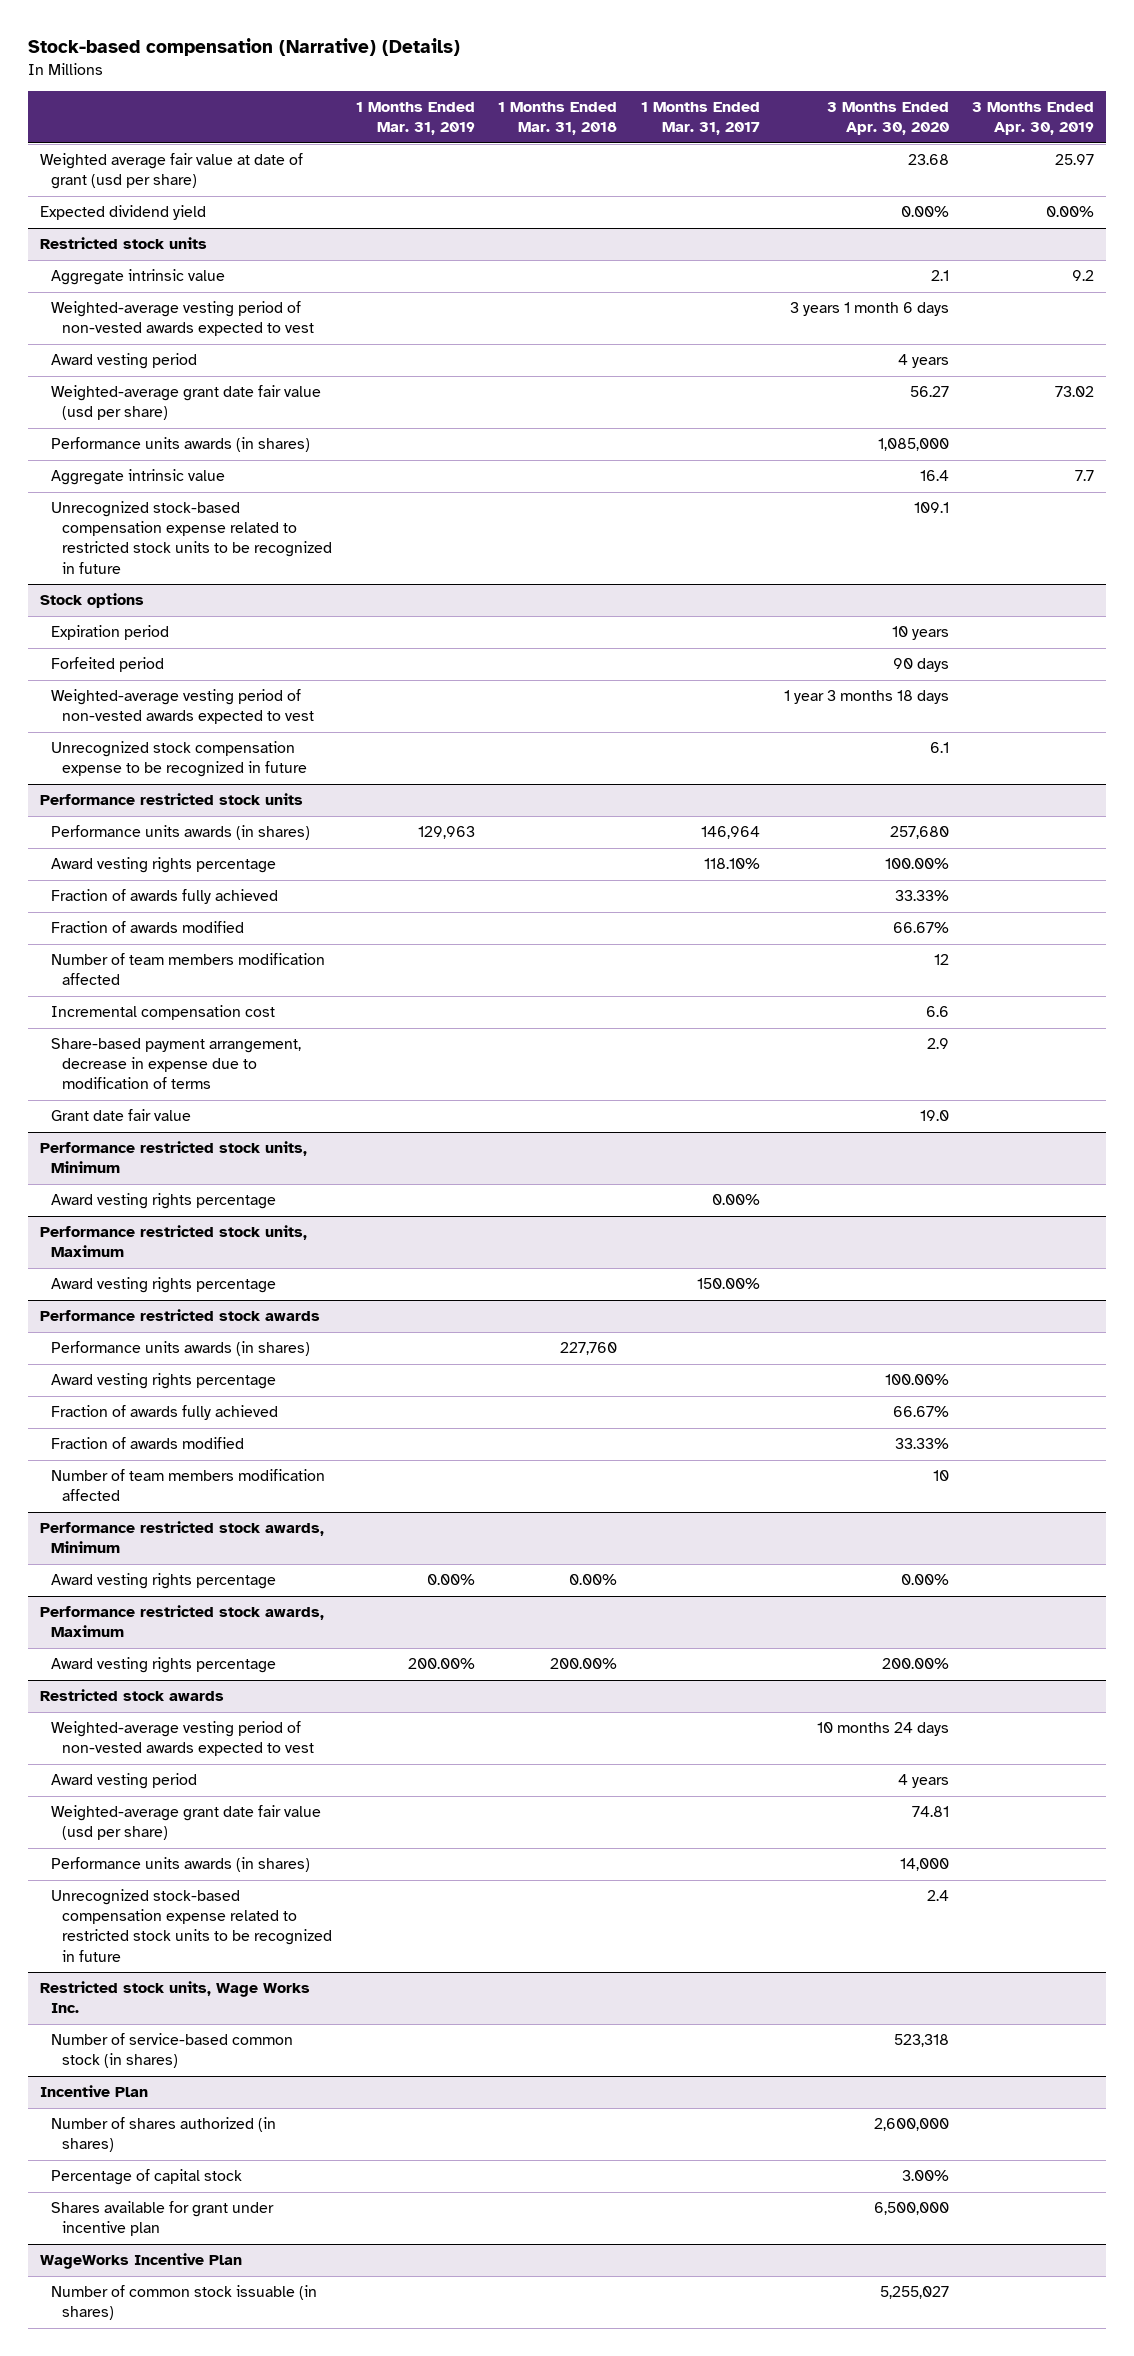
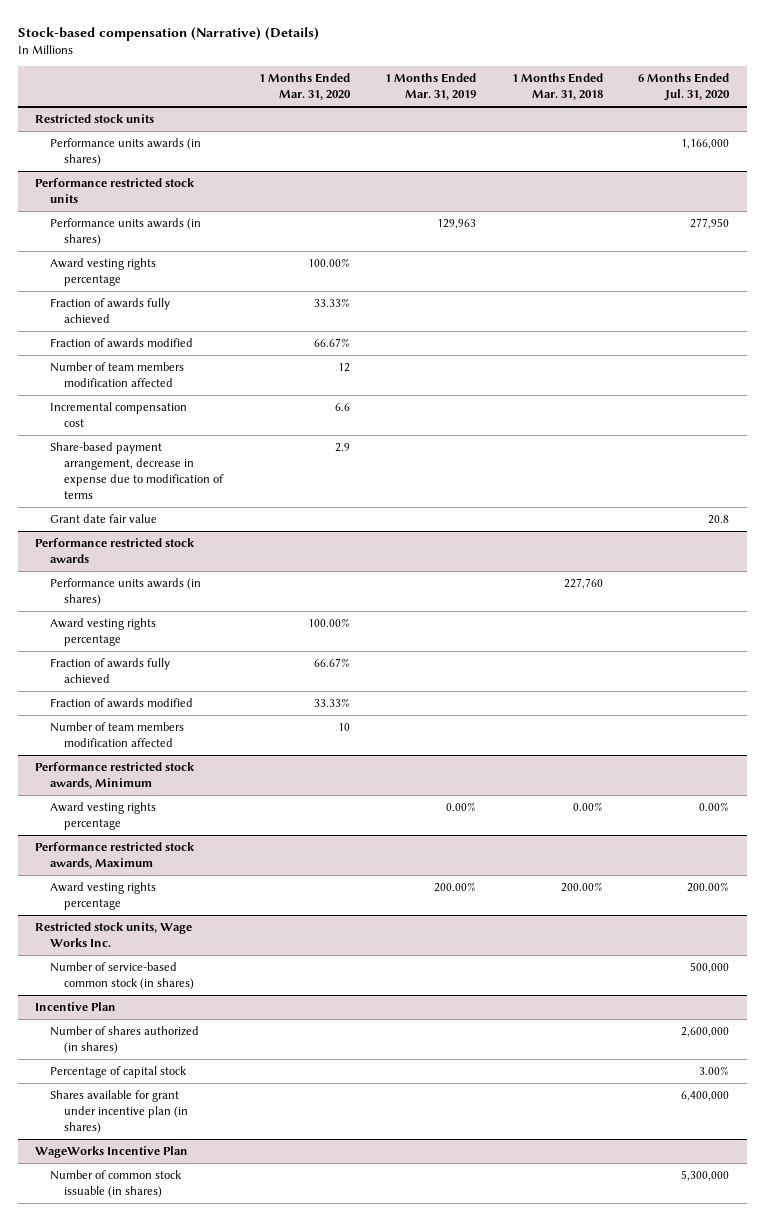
[641,102,761,136] 1 Months Ended Mar. 31, 2017 -> none
[826,102,949,136] 3 Months Ended Apr. 30, 2020 -> none
[972,102,1095,136] 3 Months Ended Apr. 30, 2019 -> none
none -> [258,73,351,100] 1 Months Ended Mar. 31, 2020
none -> [638,73,731,101] 6 Months Ended Jul. 31, 2020
[39,153,303,190] Weighted average fair value at date of grant (usd per share) -> none
[39,205,206,221] Expected dividend yield -> none
[50,269,225,286] Aggregate intrinsic value -> none
[50,301,315,337] Weighted-average vesting period of non-vested awards expected to vest -> none
[50,353,197,370] Award vesting period -> none
[50,385,321,421] Weighted-average grant date fair value (usd per share) -> none
[50,469,225,486] Aggregate intrinsic value -> none
[50,501,333,574] Unrecognized stock-based compensation expense related to restricted stock units to be recognized in future -> none
[39,593,144,609] Stock options -> none
[50,625,169,641] Expiration period -> none
[50,657,164,673] Forfeited period -> none
[50,689,315,725] Weighted-average vesting period of non-vested awards expected to vest -> none
[50,741,308,778] Unrecognized stock compensation expense to be recognized in future -> none
[39,1141,307,1174] Performance restricted stock units, Minimum -> none
[50,1193,276,1210] Award vesting rights percentage -> none
[39,1225,307,1258] Performance restricted stock units, Maximum -> none
[50,1277,276,1294] Award vesting rights percentage -> none
[39,1689,224,1702] Restricted stock awards -> none
[50,1721,315,1757] Weighted-average vesting period of non-vested awards expected to vest -> none
[50,1773,197,1790] Award vesting period -> none
[50,1805,321,1841] Weighted-average grant date fair value (usd per share) -> none
[50,1857,310,1873] Performance units awards (in shares) -> none
[50,1889,333,1962] Unrecognized stock-based compensation expense related to restricted stock units to be recognized in future -> none
[50,2201,274,2237] Shares available for grant under incentive plan -> [49,1090,189,1134] Shares available for grant under incentive plan (in shares)

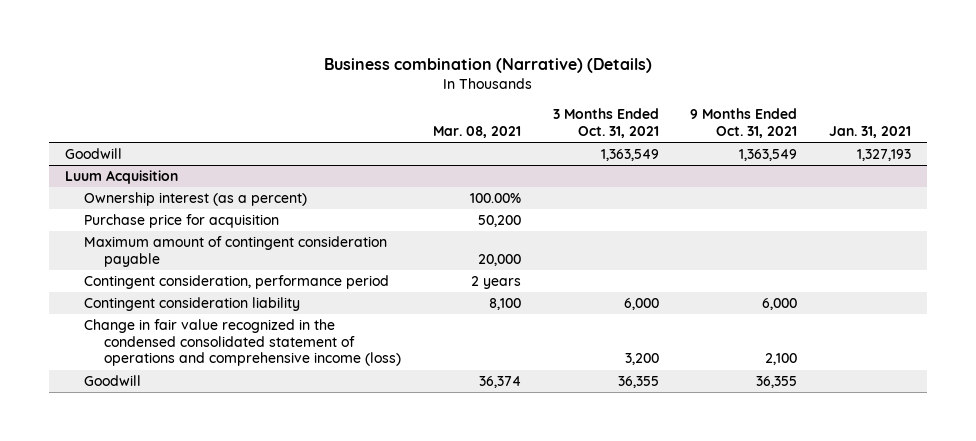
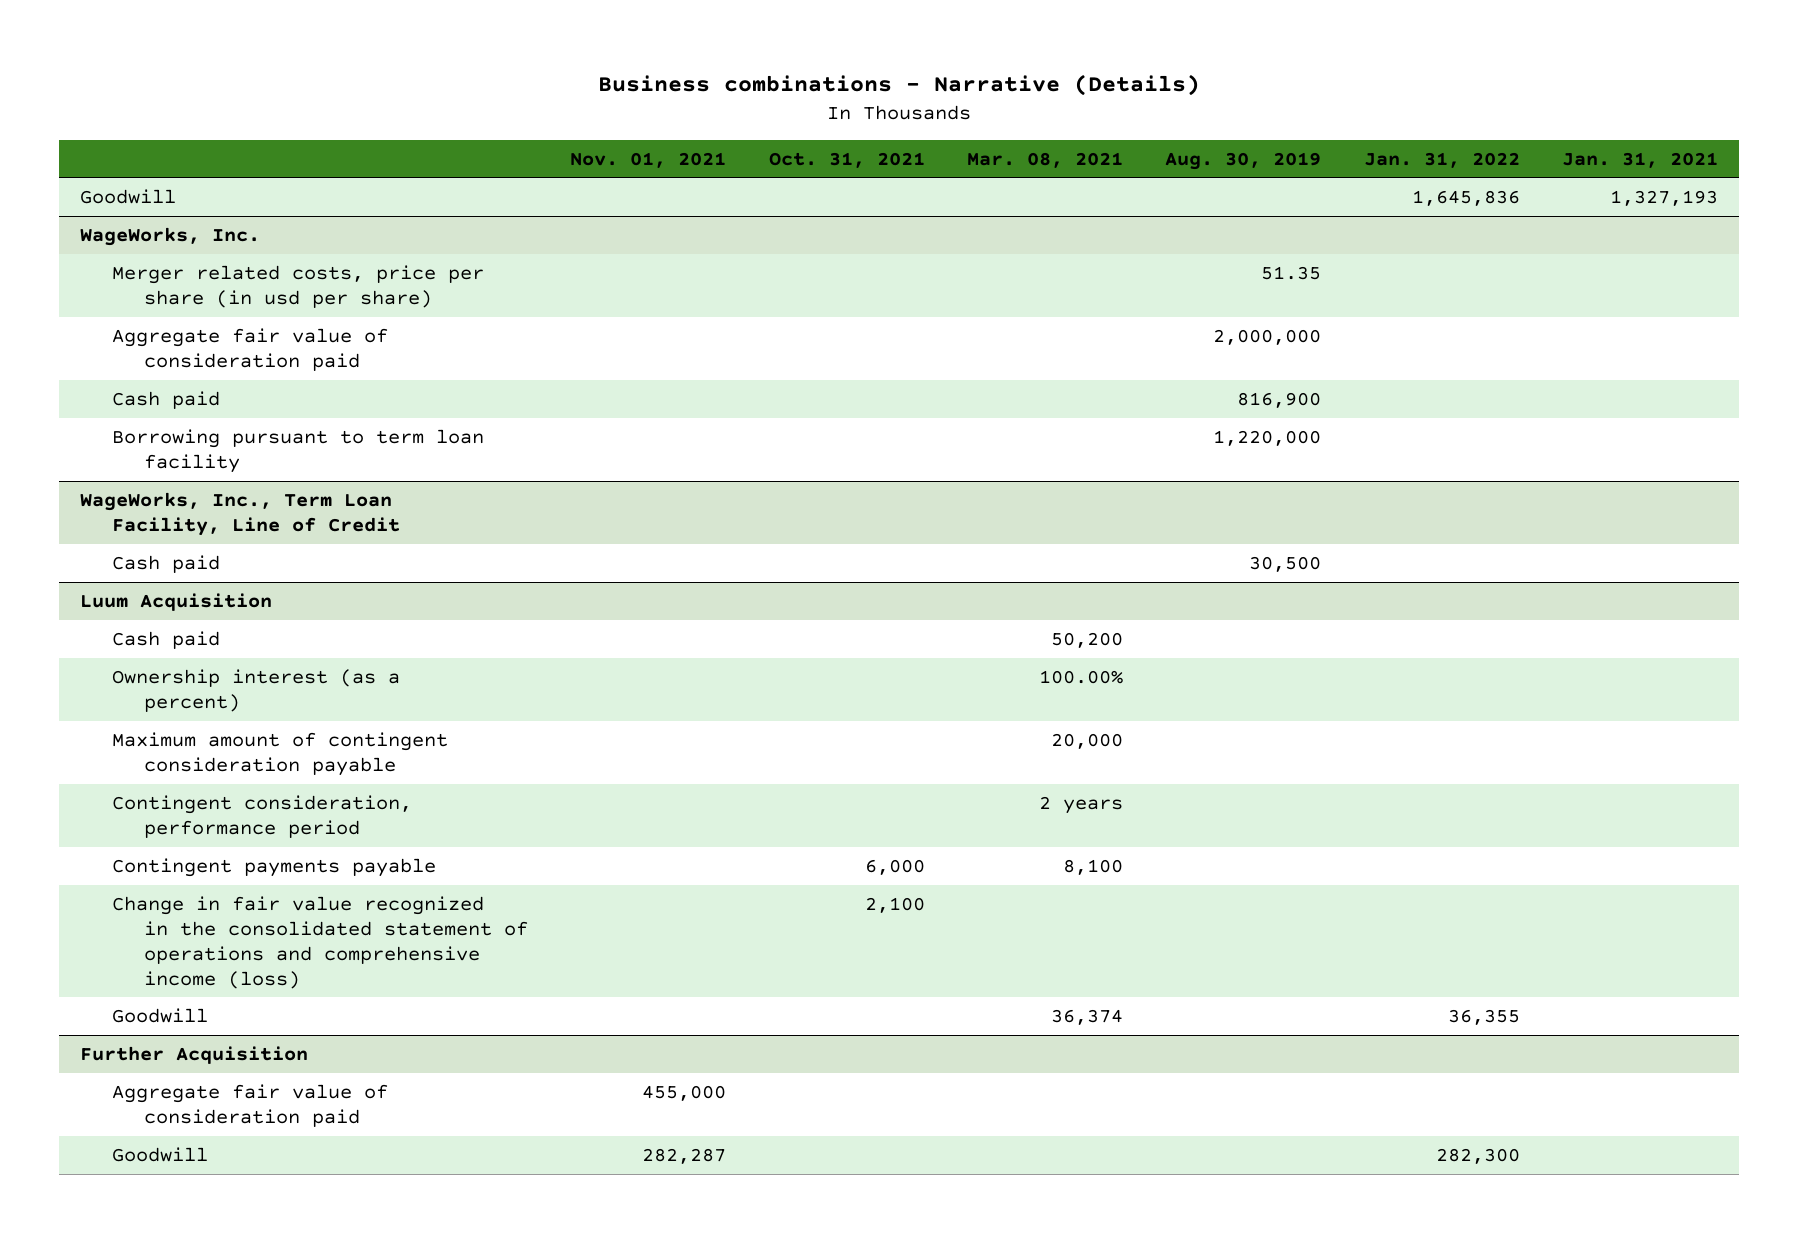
[323,58,652,74] Business combination (Narrative) (Details) -> [598,74,1201,97] Business combinations - Narrative (Details)
[552,108,659,139] 3 Months Ended Oct. 31, 2021 -> none
[690,108,798,139] 9 Months Ended Oct. 31, 2021 -> none
none -> [570,151,727,168] Nov. 01, 2021
none -> [768,151,925,168] Oct. 31, 2021
none -> [1165,151,1322,170] Aug. 30, 2019
none -> [1363,151,1520,168] Jan. 31, 2022
none -> [80,226,261,246] WageWorks, Inc.
none -> [112,264,485,308] Merger related costs, price per share (in usd per share)
none -> [112,327,389,371] Aggregate fair value of consideration paid
none -> [112,390,221,409] Cash paid
none -> [112,428,485,473] Borrowing pursuant to term loan facility
none -> [80,491,401,536] WageWorks, Inc., Term Loan Facility, Line of Credit
none -> [112,554,221,573] Cash paid
none -> [112,630,221,649] Cash paid
[84,214,280,229] Purchase price for acquisition -> none
[84,297,301,312] Contingent consideration liability -> [112,857,437,877] Contingent payments payable
[84,319,401,367] Change in fair value recognized in the condensed consolidated statement of operations and comprehensive income (loss) -> [112,895,529,989] Change in fair value recognized in the consolidated statement of operations and comprehensive income (loss)
none -> [80,1045,309,1064] Further Acquisition
none -> [112,1083,389,1127] Aggregate fair value of consideration paid
none -> [112,1146,209,1162] Goodwill

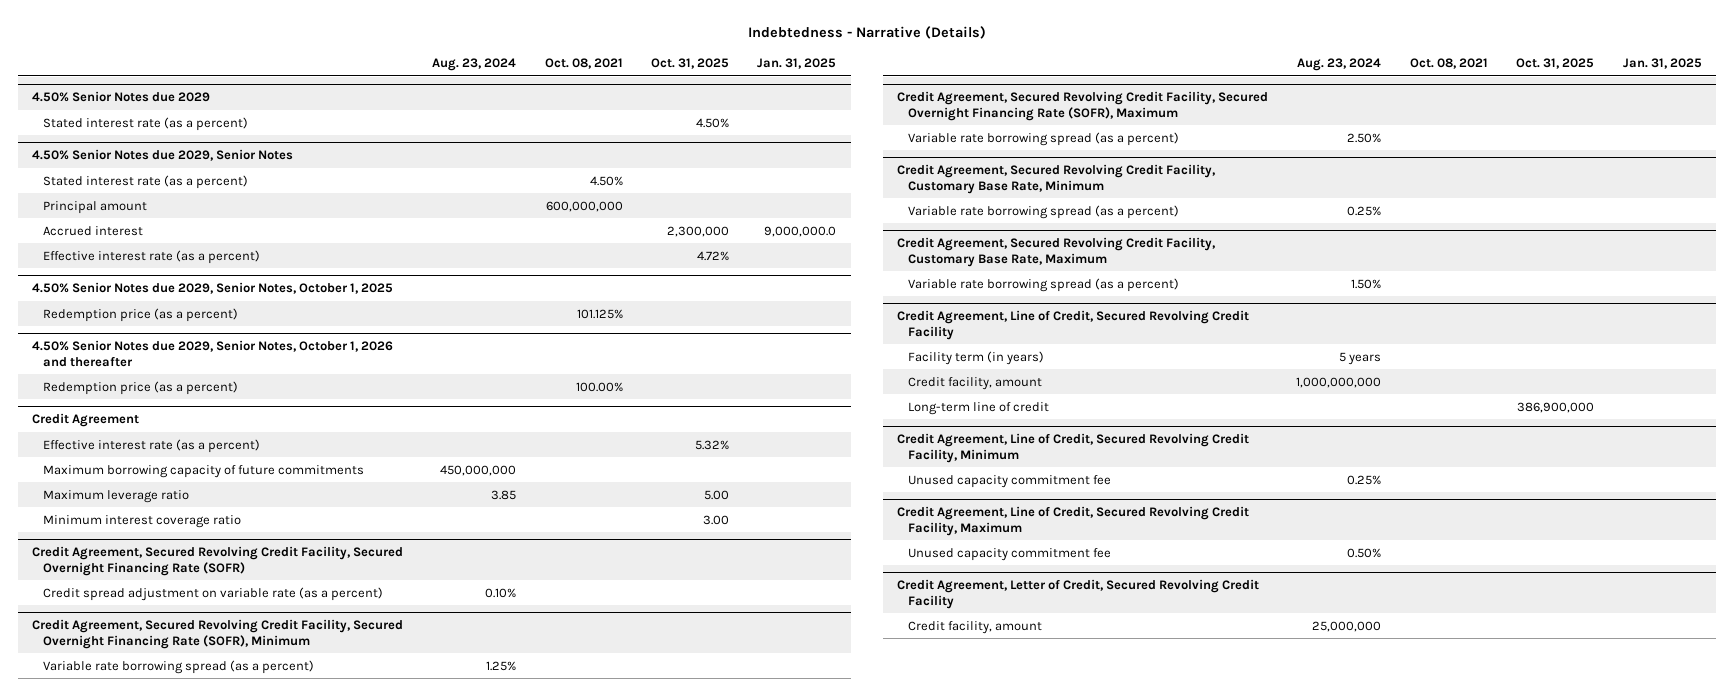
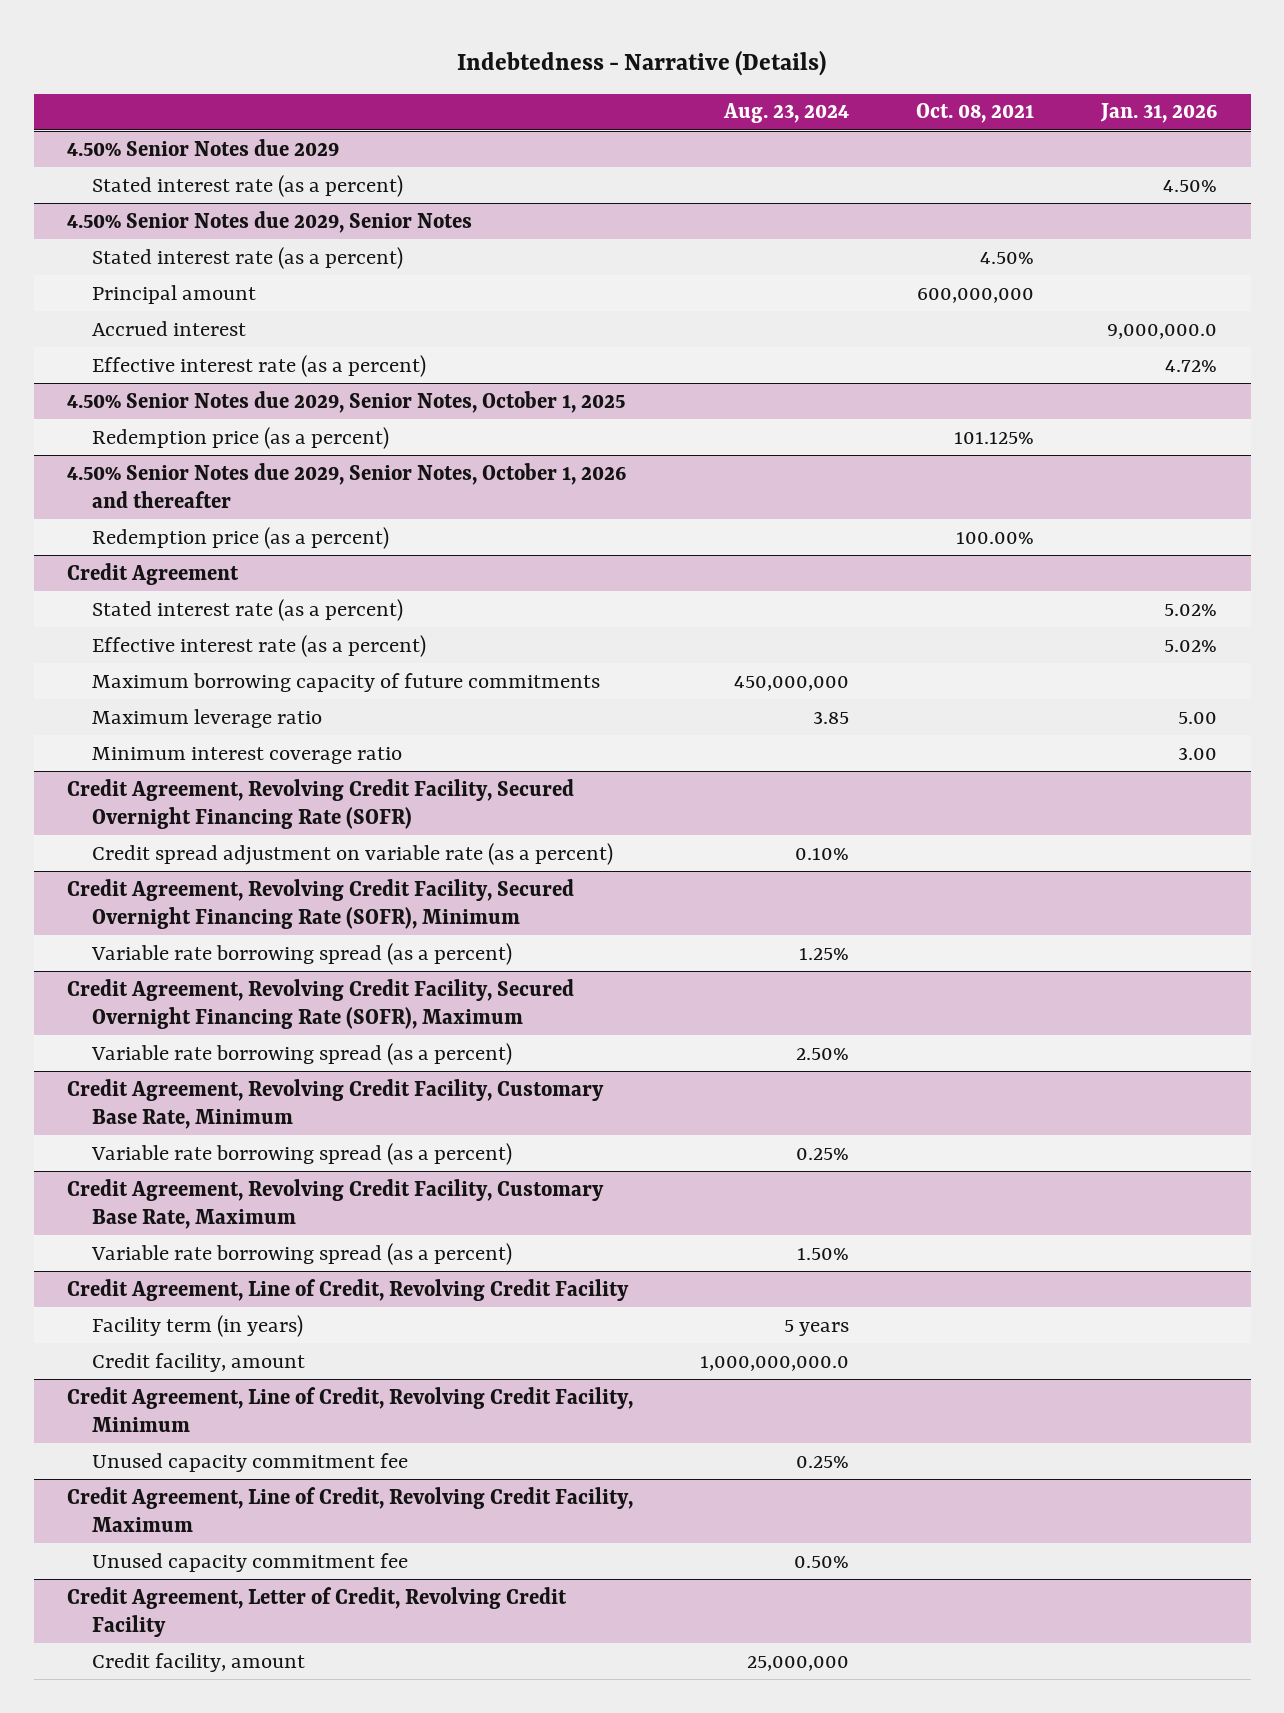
[651,57,730,69] Oct. 31, 2025 -> none
[757,57,837,69] Jan. 31, 2025 -> none
none -> [1100,103,1218,124] Jan. 31, 2026
none -> [91,598,403,621] Stated interest rate (as a percent)
[31,546,403,576] Credit Agreement, Secured Revolving Credit Facility, Secured Overnight Financing Rate (SOFR) -> [67,778,575,829] Credit Agreement, Revolving Credit Facility, Secured Overnight Financing Rate (SOFR)
[31,619,403,649] Credit Agreement, Secured Revolving Credit Facility, Secured Overnight Financing Rate (SOFR), Minimum -> [67,878,575,929] Credit Agreement, Revolving Credit Facility, Secured Overnight Financing Rate (SOFR), Minimum
[896,91,1268,121] Credit Agreement, Secured Revolving Credit Facility, Secured Overnight Financing Rate (SOFR), Maximum -> [67,978,575,1029] Credit Agreement, Revolving Credit Facility, Secured Overnight Financing Rate (SOFR), Maximum
[896,164,1215,194] Credit Agreement, Secured Revolving Credit Facility, Customary Base Rate, Minimum -> [67,1078,605,1129] Credit Agreement, Revolving Credit Facility, Customary Base Rate, Minimum
[896,237,1215,267] Credit Agreement, Secured Revolving Credit Facility, Customary Base Rate, Maximum -> [67,1178,605,1229] Credit Agreement, Revolving Credit Facility, Customary Base Rate, Maximum
[896,310,1249,340] Credit Agreement, Line of Credit, Secured Revolving Credit Facility -> [67,1278,630,1301] Credit Agreement, Line of Credit, Revolving Credit Facility
[908,401,1050,415] Long-term line of credit -> none
[1296,376,1382,388] 1,000,000,000 -> [700,1355,850,1371] 1,000,000,000.0
[896,433,1249,463] Credit Agreement, Line of Credit, Secured Revolving Credit Facility, Minimum -> [67,1386,634,1432] Credit Agreement, Line of Credit, Revolving Credit Facility, Minimum
[896,506,1249,536] Credit Agreement, Line of Credit, Secured Revolving Credit Facility, Maximum -> [67,1486,634,1532] Credit Agreement, Line of Credit, Revolving Credit Facility, Maximum
[896,579,1259,609] Credit Agreement, Letter of Credit, Secured Revolving Credit Facility -> [67,1586,568,1637] Credit Agreement, Letter of Credit, Revolving Credit Facility

